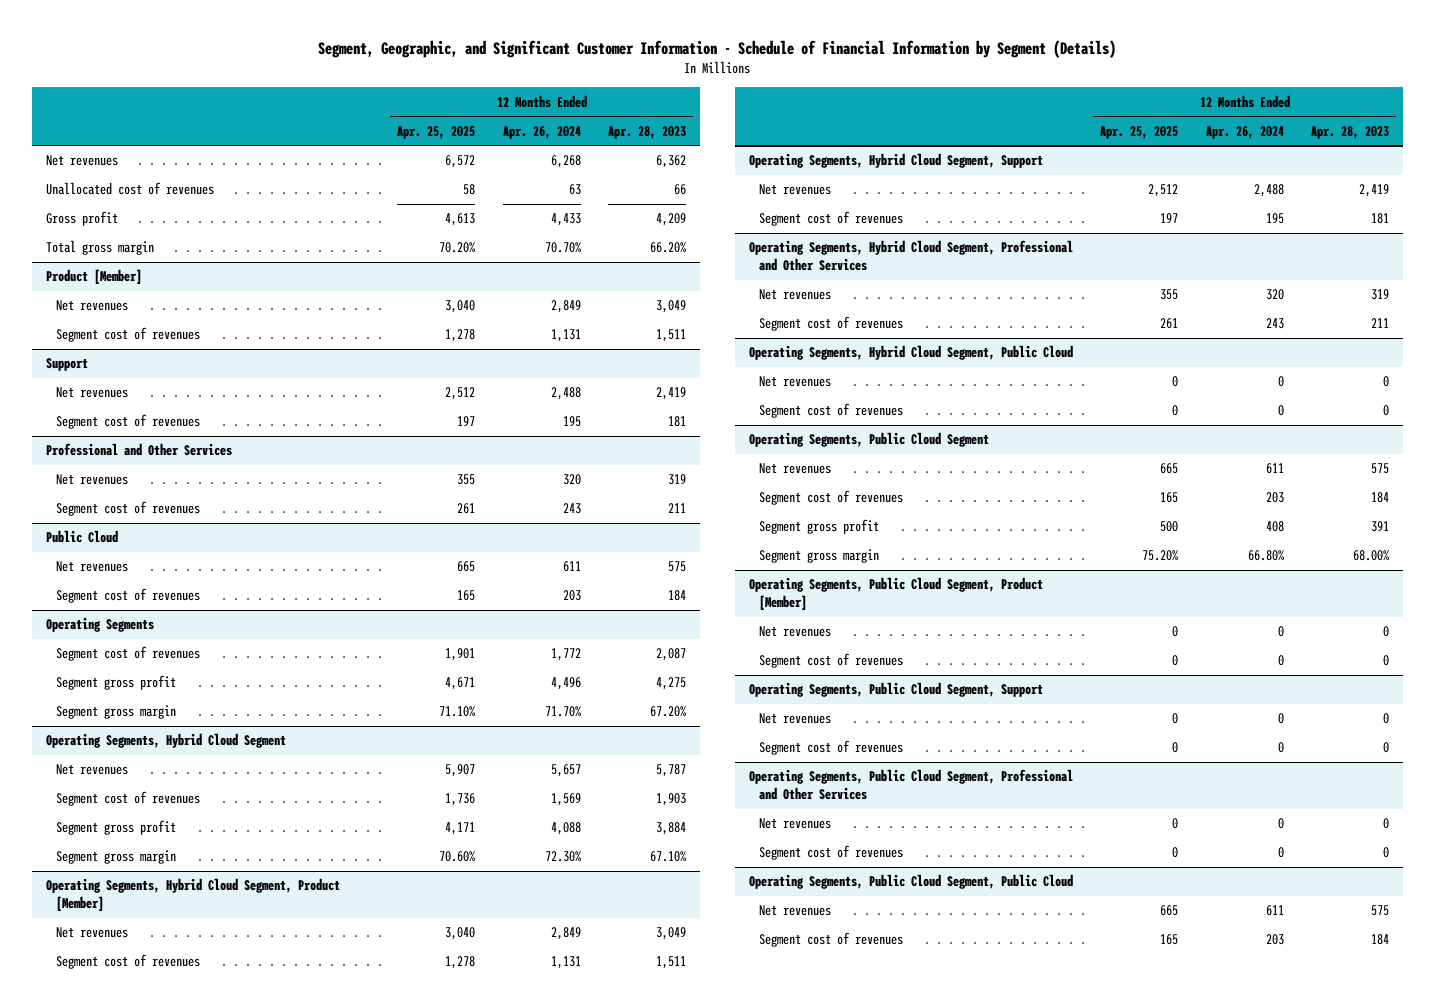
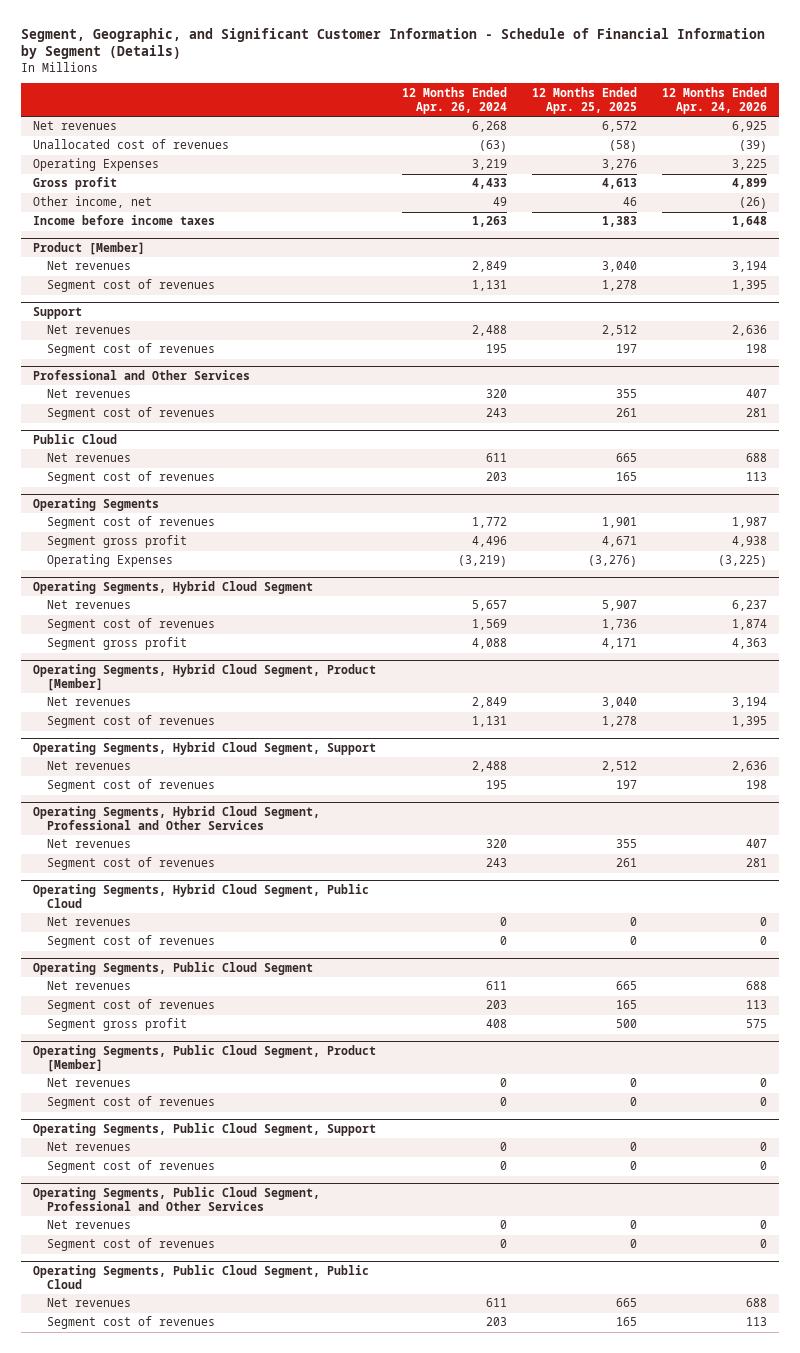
[607,125,686,139] Apr. 28, 2023 -> none
none -> [661,86,767,114] 12 Months Ended Apr. 24, 2026
[463,184,476,196] 58 -> [608,140,637,153] (58)
[568,184,581,196] 63 -> [478,140,507,153] (63)
none -> [33,158,160,172] Operating Expenses
[45,240,154,256] Total gross margin -> none
none -> [33,196,153,209] Other income, net
none -> [33,215,216,226] Income before income taxes
[56,705,177,720] Segment gross margin -> none
none -> [47,554,174,568] Operating Expenses
[56,850,177,865] Segment gross margin -> none
[759,549,880,564] Segment gross margin -> none

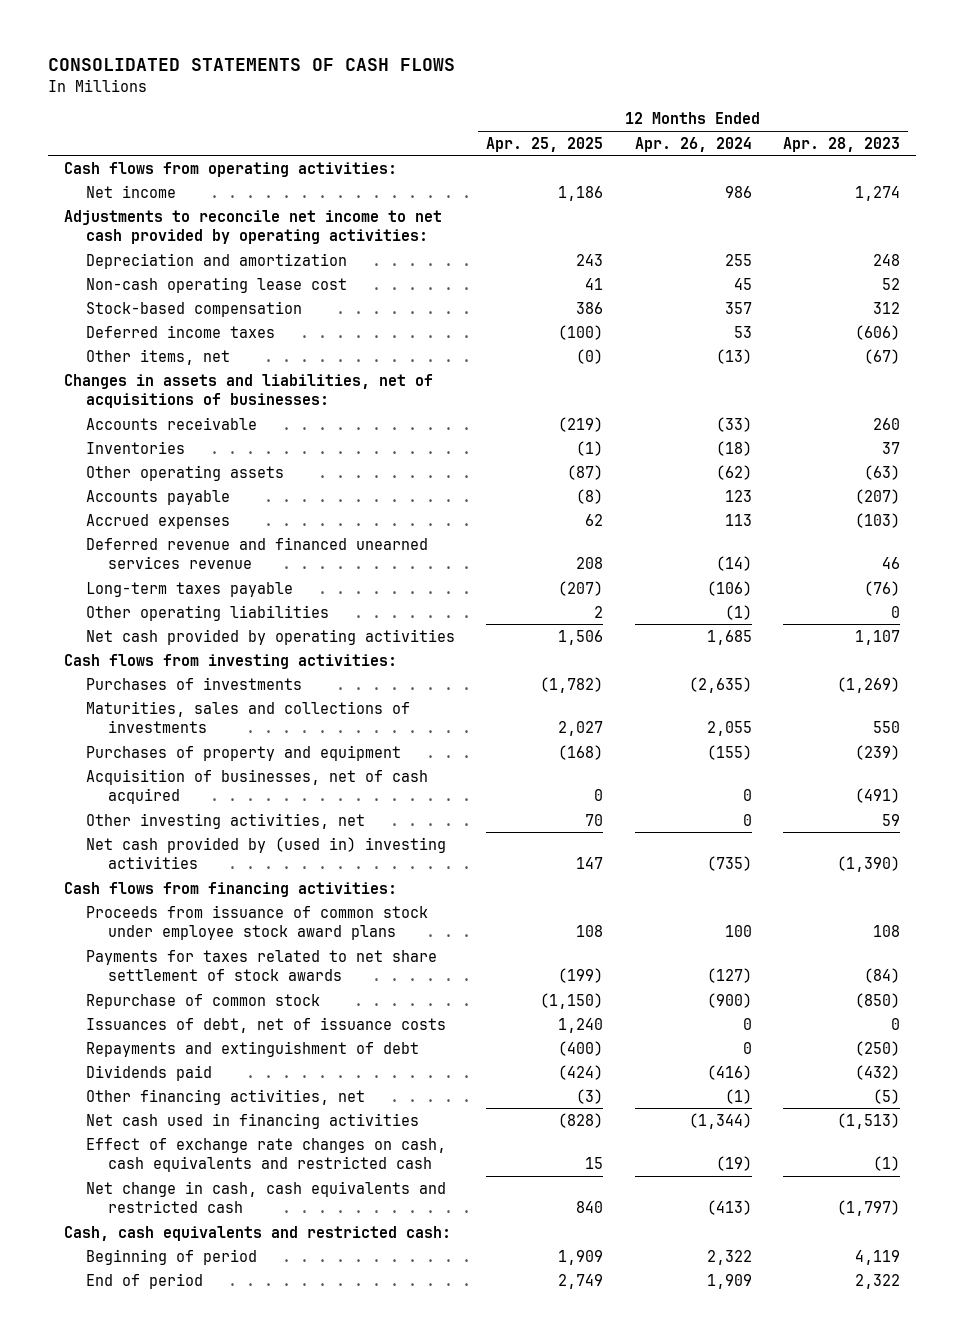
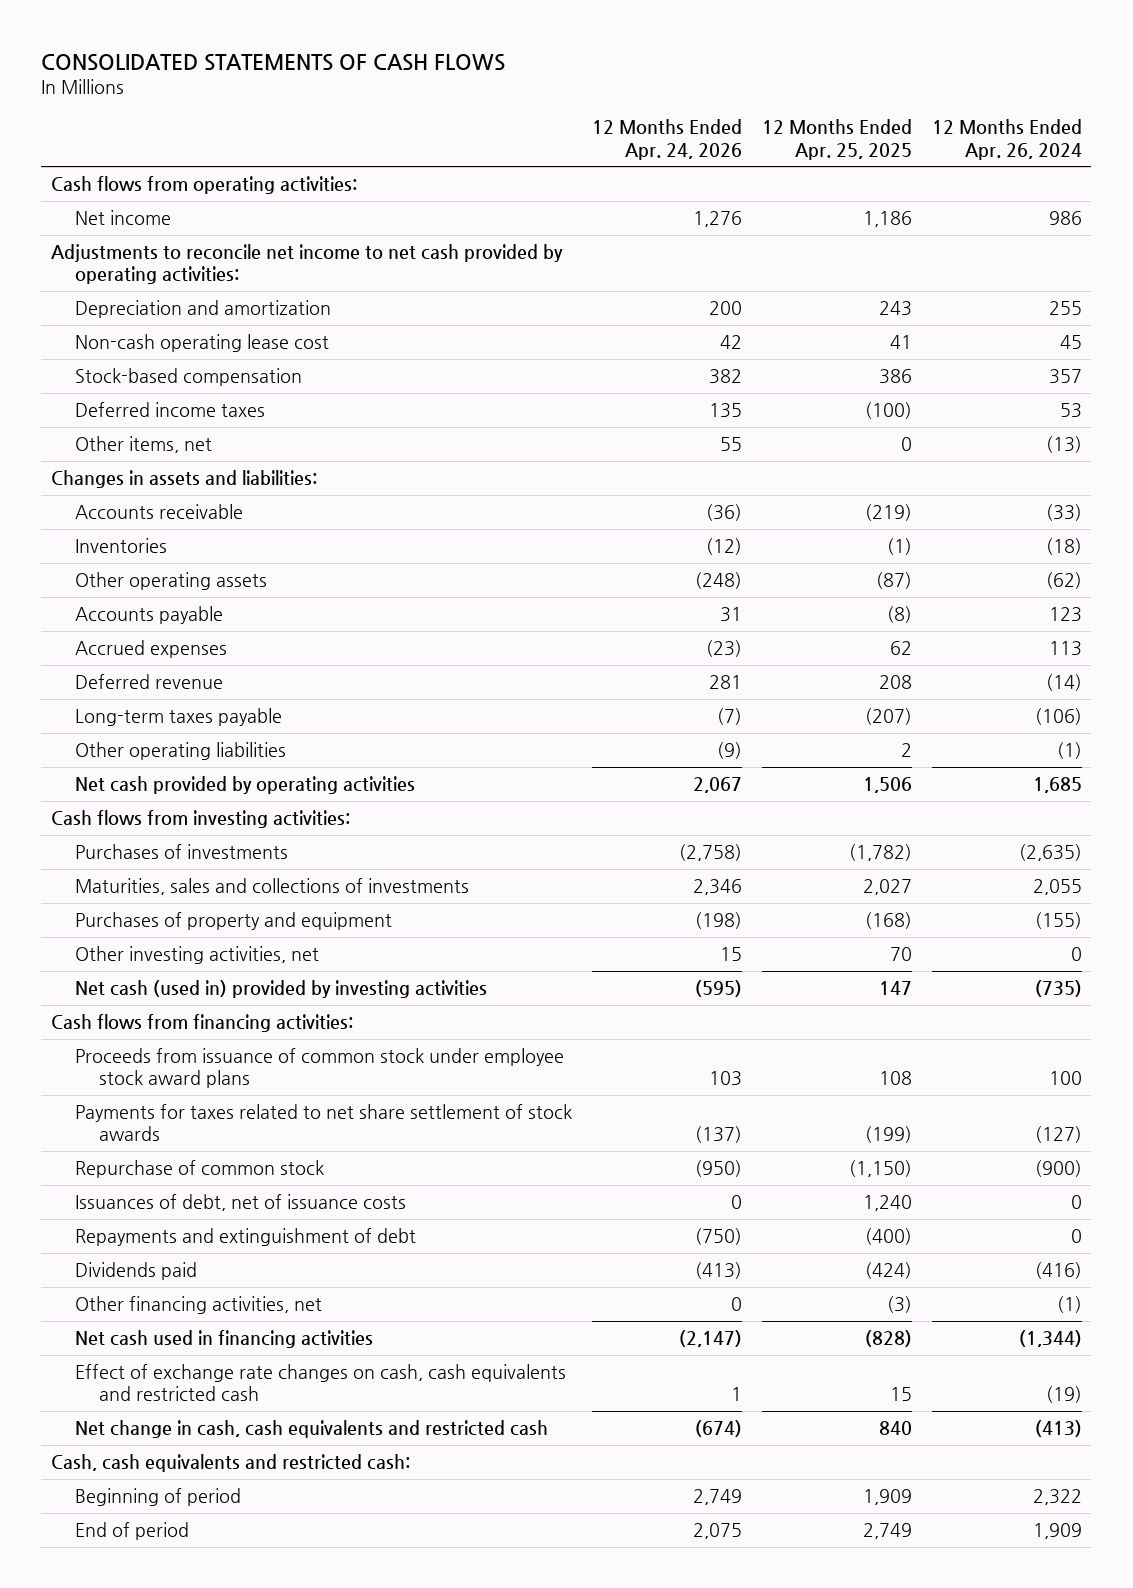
[783,136,901,152] Apr. 28, 2023 -> none
none -> [592,119,743,160] 12 Months Ended Apr. 24, 2026
[576,348,604,364] (0) -> [900,437,912,452] 0
[63,373,433,408] Changes in assets and liabilities, net of acquisitions of businesses: -> [51,470,318,489] Changes in assets and liabilities:
[85,536,428,569] Deferred revenue and financed unearned services revenue -> [75,674,224,690] Deferred revenue
[85,768,428,804] Acquisition of businesses, net of cash acquired -> none
[85,836,446,869] Net cash provided by (used in) investing activities -> [75,980,488,999] Net cash (used in) provided by investing activities

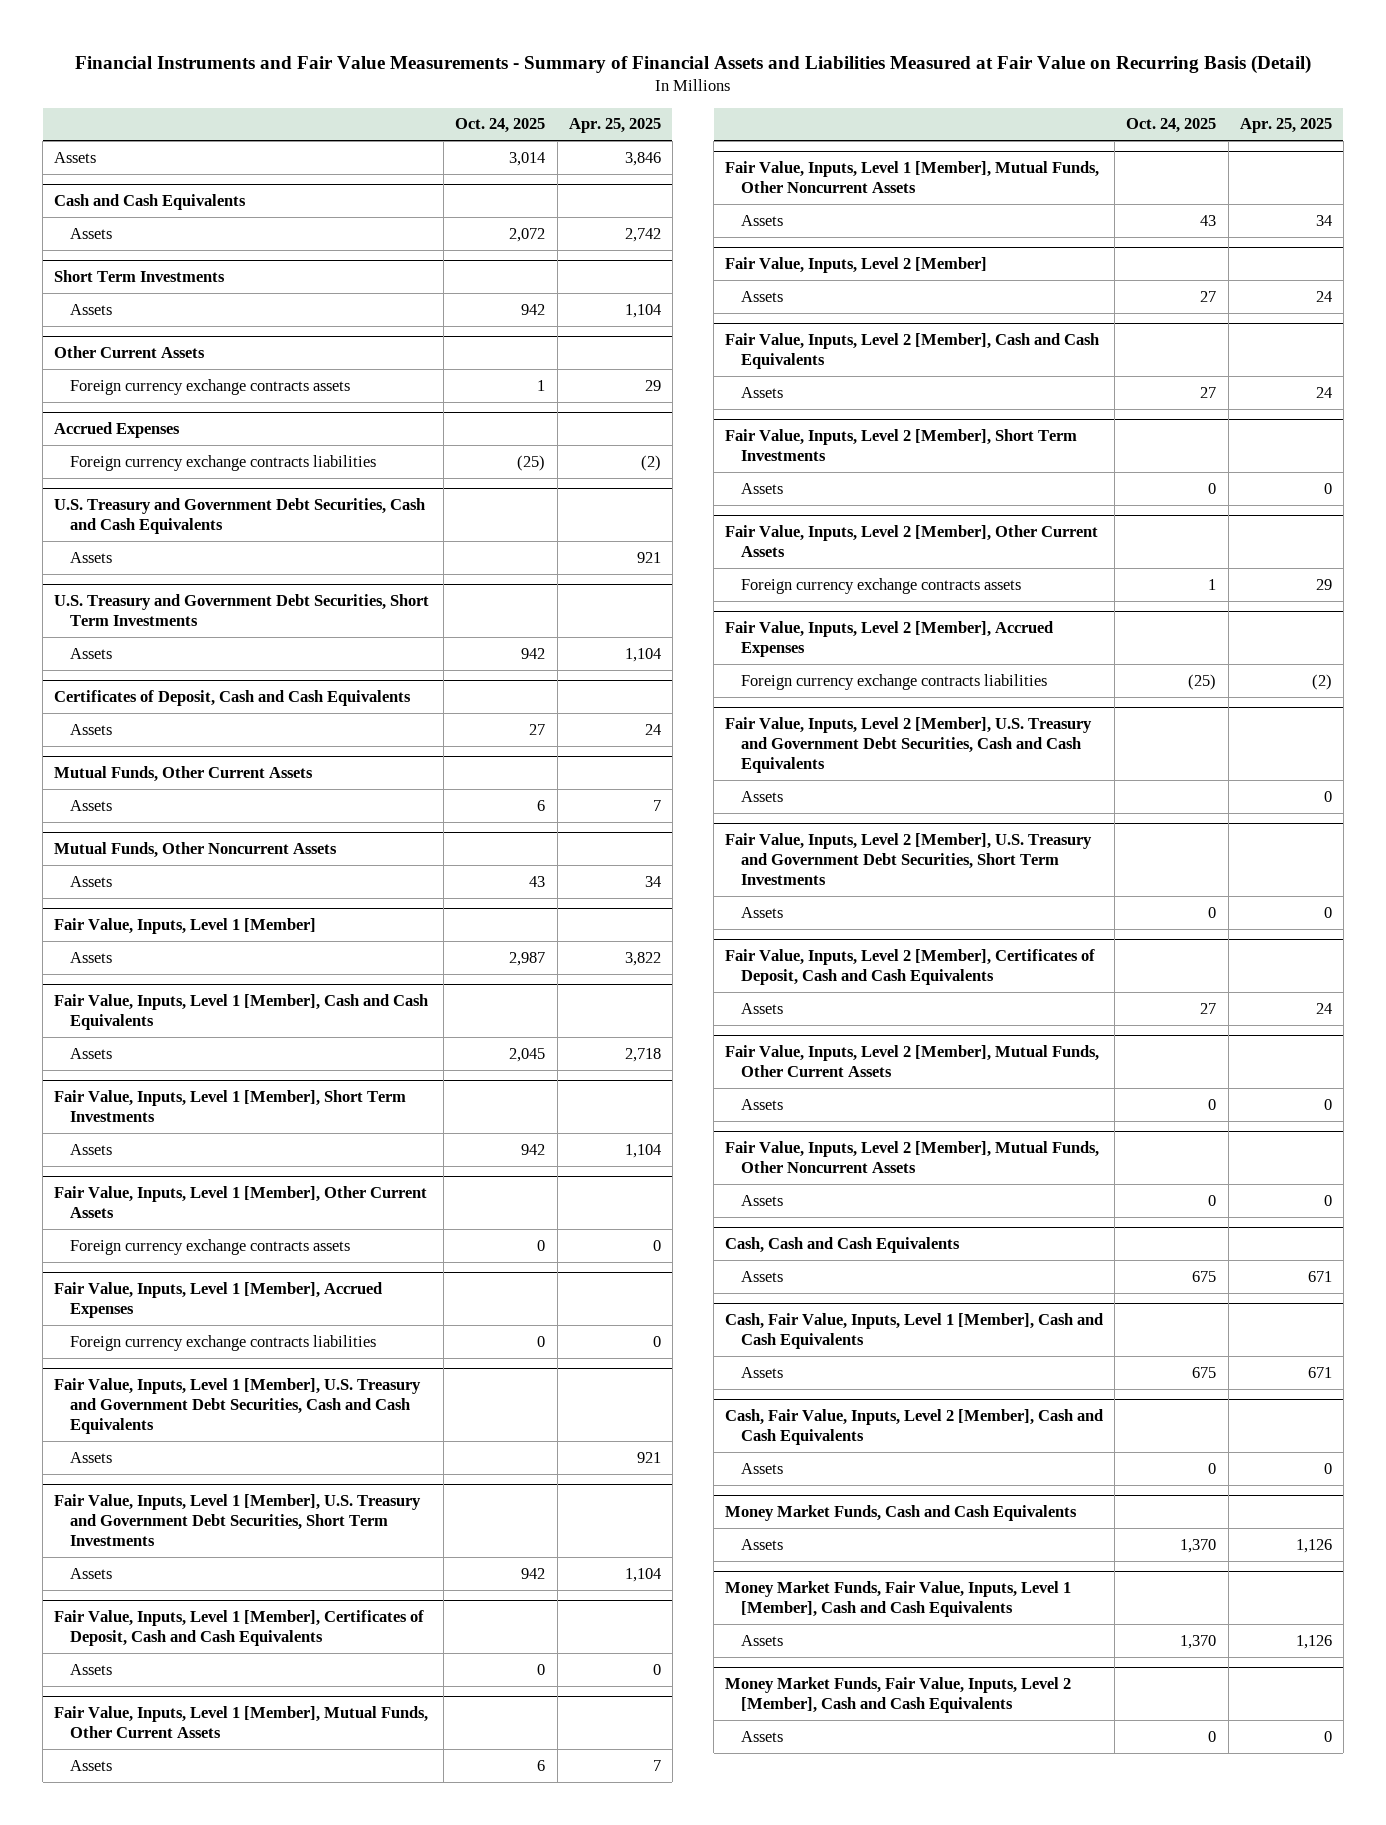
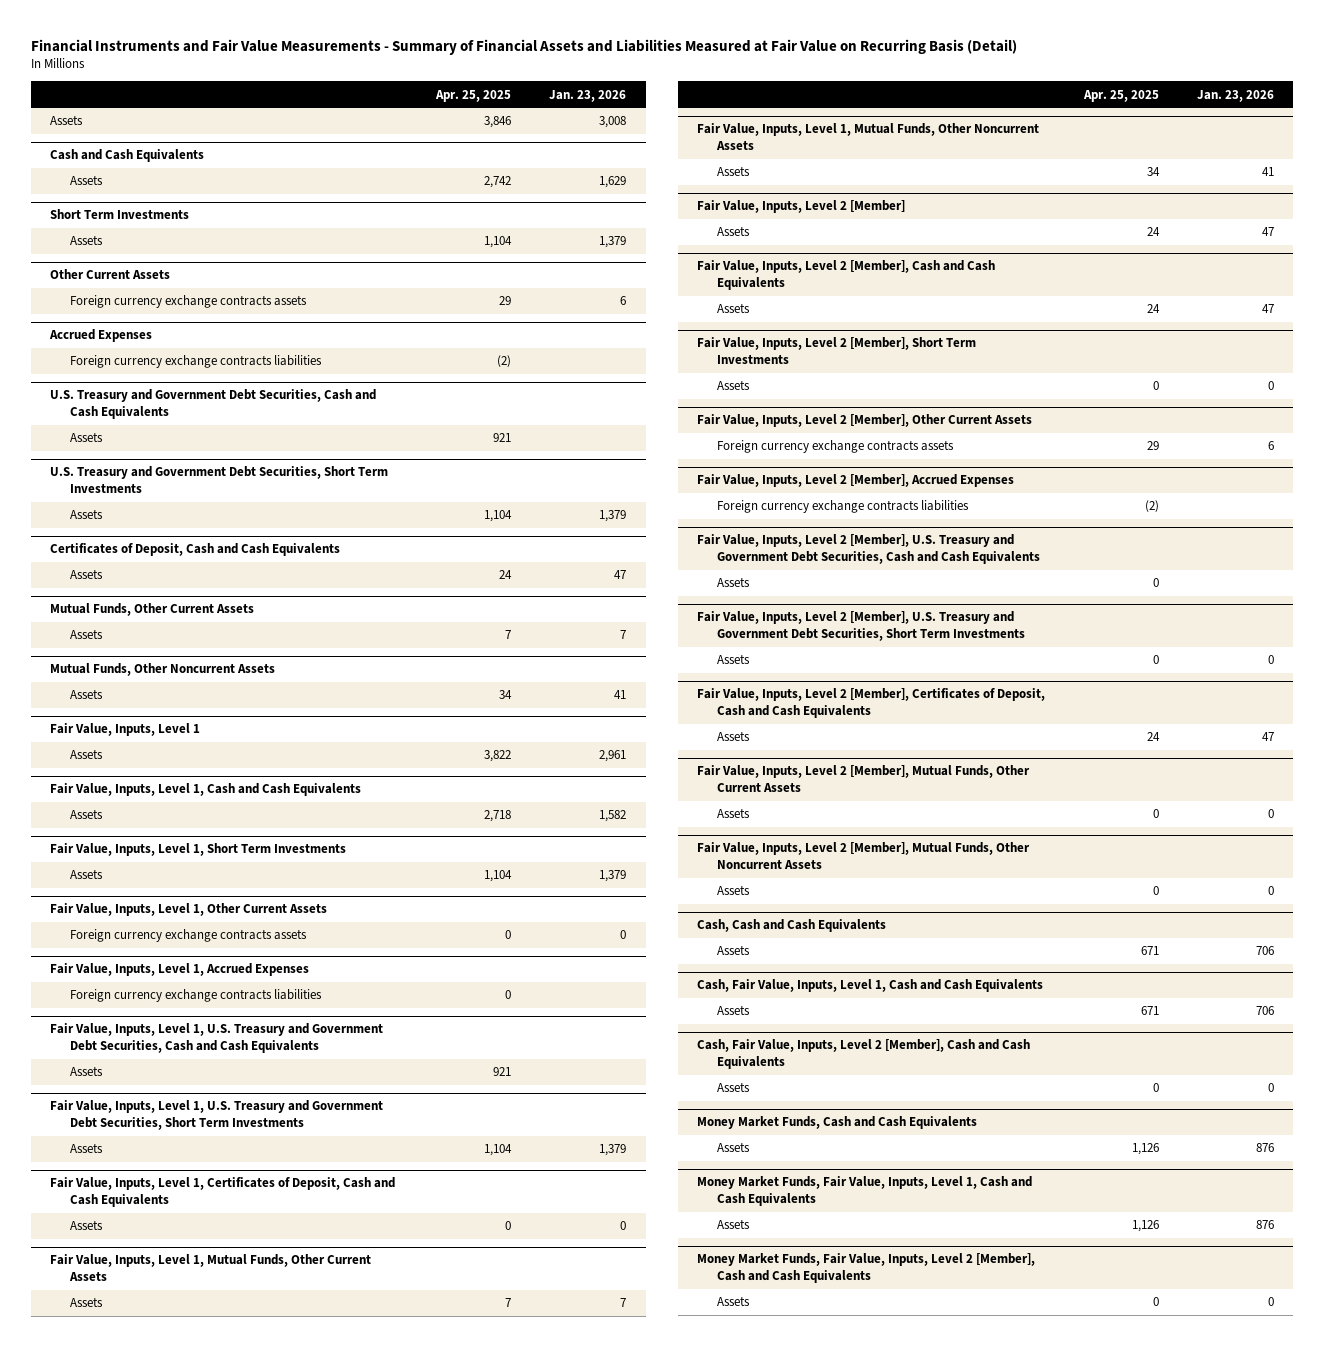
[455,118,546,134] Oct. 24, 2025 -> none
none -> [549,89,627,102] Jan. 23, 2026
[54,917,317,934] Fair Value, Inputs, Level 1 [Member] -> [49,723,200,737] Fair Value, Inputs, Level 1
[54,993,429,1030] Fair Value, Inputs, Level 1 [Member], Cash and Cash Equivalents -> [49,783,361,797] Fair Value, Inputs, Level 1, Cash and Cash Equivalents
[54,1089,407,1122] Fair Value, Inputs, Level 1 [Member], Short Term Investments -> [49,843,346,857] Fair Value, Inputs, Level 1, Short Term Investments
[54,1185,428,1218] Fair Value, Inputs, Level 1 [Member], Other Current Assets -> [49,903,327,917] Fair Value, Inputs, Level 1, Other Current Assets
[54,1281,383,1318] Fair Value, Inputs, Level 1 [Member], Accrued Expenses -> [49,963,309,977] Fair Value, Inputs, Level 1, Accrued Expenses
[54,1377,422,1435] Fair Value, Inputs, Level 1 [Member], U.S. Treasury and Government Debt Securities, Cash and Cash Equivalents -> [49,1023,383,1053] Fair Value, Inputs, Level 1, U.S. Treasury and Government Debt Securities, Cash and Cash Equivalents
[54,1493,422,1547] Fair Value, Inputs, Level 1 [Member], U.S. Treasury and Government Debt Securities, Short Term Investments -> [49,1100,383,1130] Fair Value, Inputs, Level 1, U.S. Treasury and Government Debt Securities, Short Term Investments
[54,1609,425,1646] Fair Value, Inputs, Level 1 [Member], Certificates of Deposit, Cash and Cash Equivalents -> [49,1177,395,1207] Fair Value, Inputs, Level 1, Certificates of Deposit, Cash and Cash Equivalents
[54,1705,429,1738] Fair Value, Inputs, Level 1 [Member], Mutual Funds, Other Current Assets -> [49,1254,371,1281] Fair Value, Inputs, Level 1, Mutual Funds, Other Current Assets
[725,160,1100,193] Fair Value, Inputs, Level 1 [Member], Mutual Funds, Other Noncurrent Assets -> [697,123,1040,150] Fair Value, Inputs, Level 1, Mutual Funds, Other Noncurrent Assets
[725,1312,1104,1349] Cash, Fair Value, Inputs, Level 1 [Member], Cash and Cash Equivalents -> [697,979,1044,993] Cash, Fair Value, Inputs, Level 1, Cash and Cash Equivalents
[725,1580,1072,1617] Money Market Funds, Fair Value, Inputs, Level 1 [Member], Cash and Cash Equivalents -> [697,1176,1033,1206] Money Market Funds, Fair Value, Inputs, Level 1, Cash and Cash Equivalents

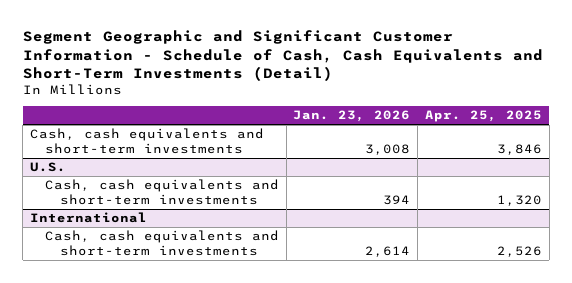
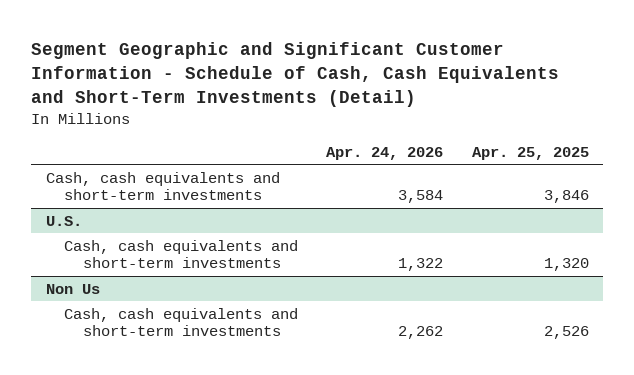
[293,109,411,122] Jan. 23, 2026 -> none
none -> [326,146,444,160] Apr. 24, 2026
[30,212,148,224] International -> [45,283,100,294] Non Us

